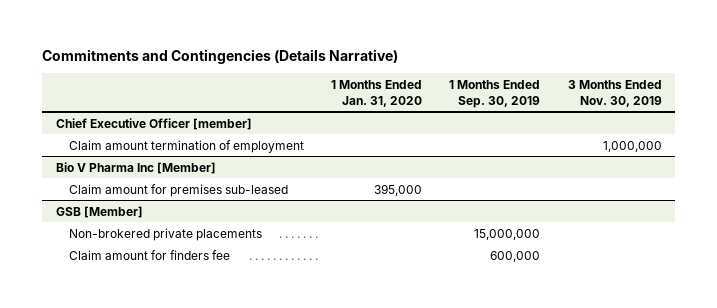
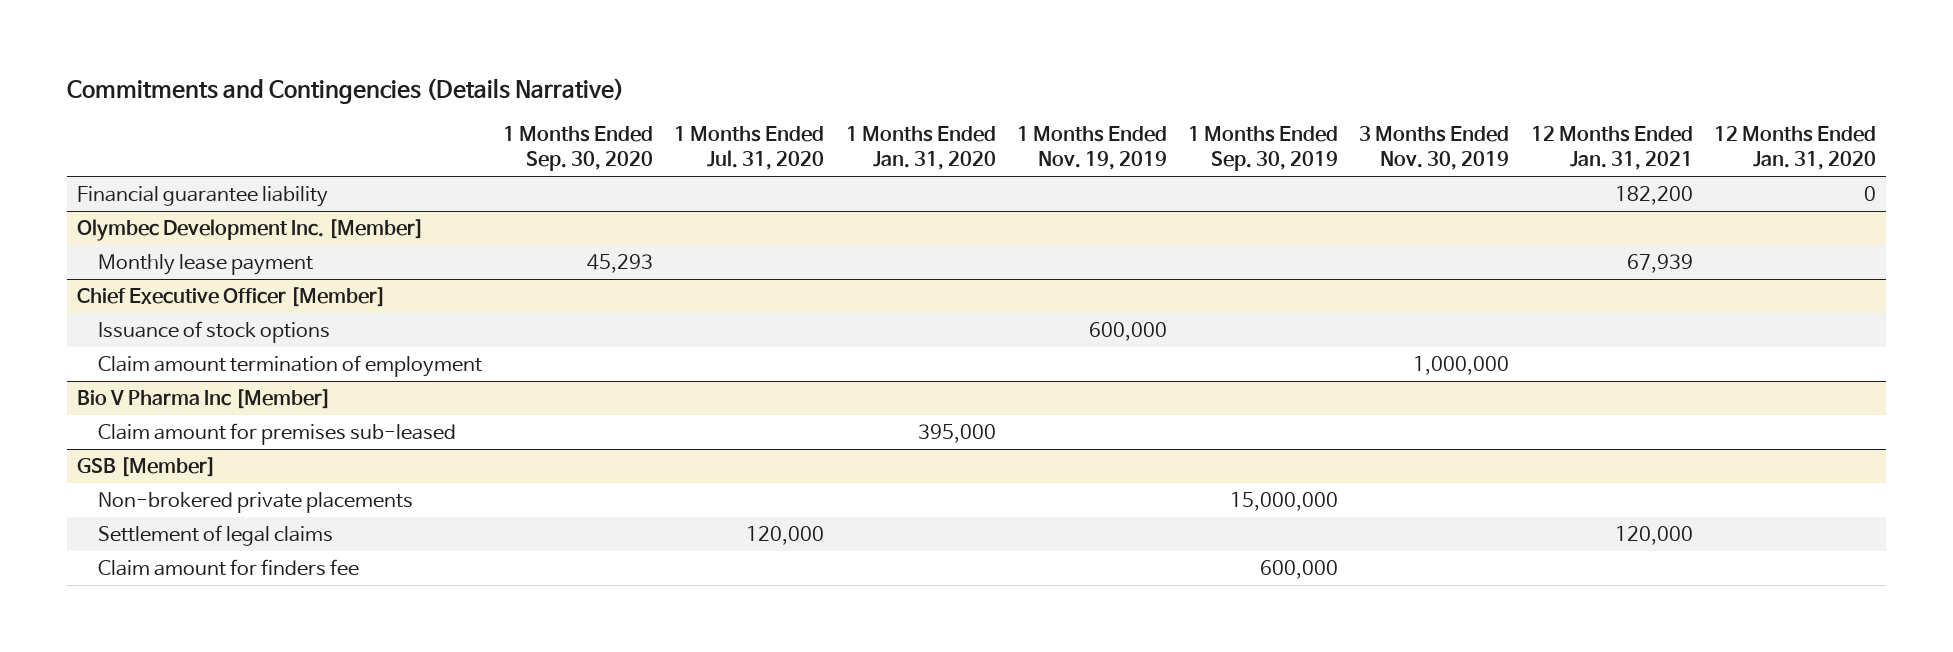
none -> [503,126,654,172] 1 Months Ended Sep. 30, 2020
none -> [674,126,825,171] 1 Months Ended Jul. 31, 2020
none -> [1016,126,1167,171] 1 Months Ended Nov. 19, 2019
none -> [1530,126,1693,171] 12 Months Ended Jan. 31, 2021
none -> [1713,126,1876,171] 12 Months Ended Jan. 31, 2020
none -> [77,186,329,208] Financial guarantee liability
none -> [77,219,425,242] Olymbec Development Inc. [Member]
none -> [97,254,313,276] Monthly lease payment
[55,117,252,130] Chief Executive Officer [member] -> [77,287,387,308] Chief Executive Officer [Member]
none -> [97,321,330,344] Issuance of stock options
none -> [97,525,333,547] Settlement of legal claims

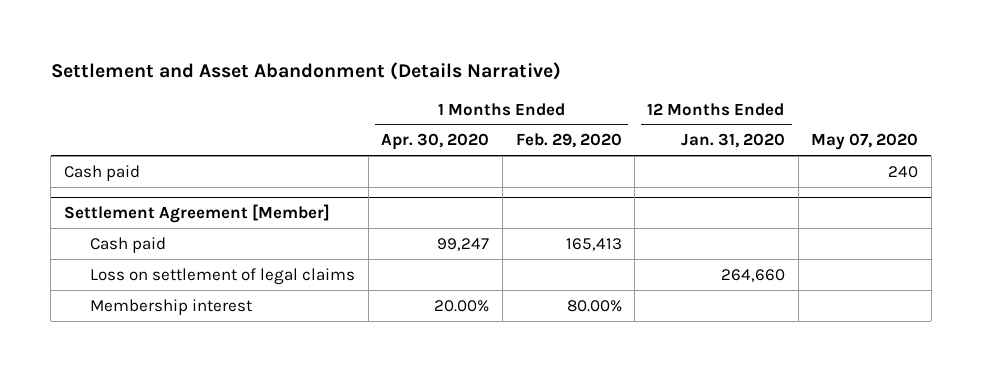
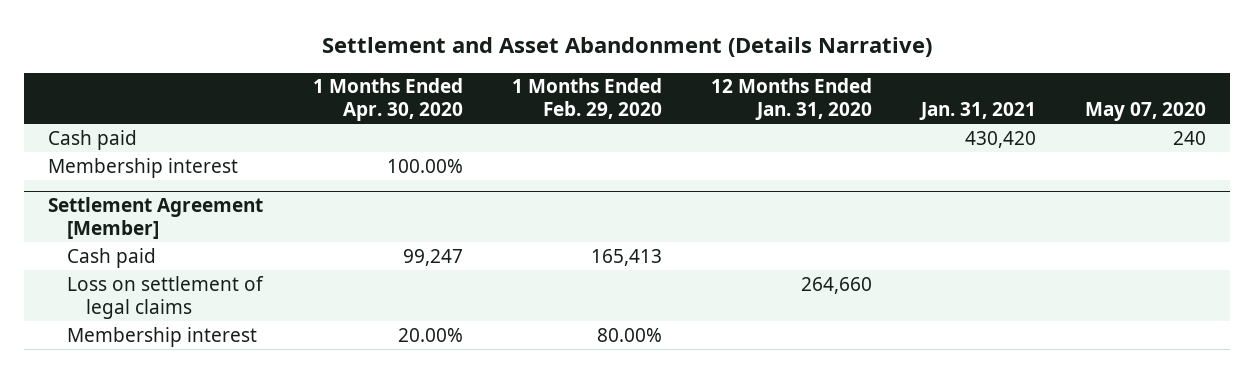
none -> [918,102,1036,121] Jan. 31, 2021
none -> [48,157,239,178] Membership interest

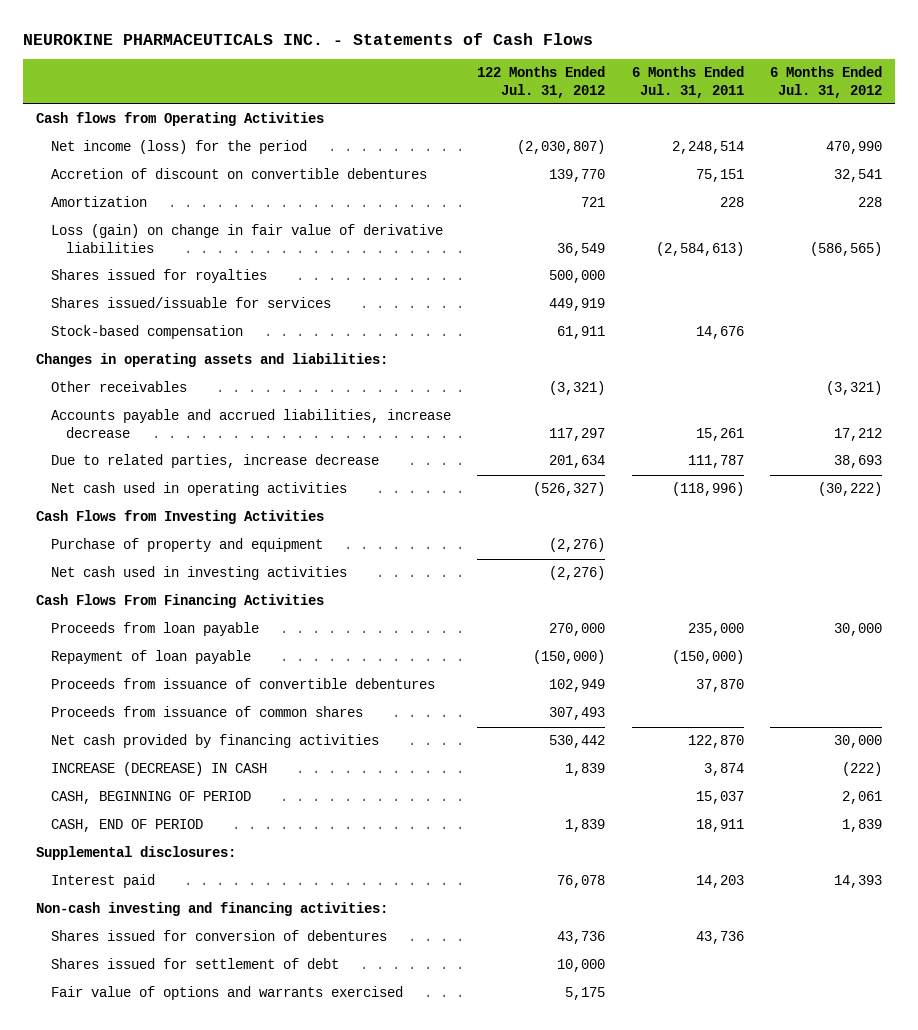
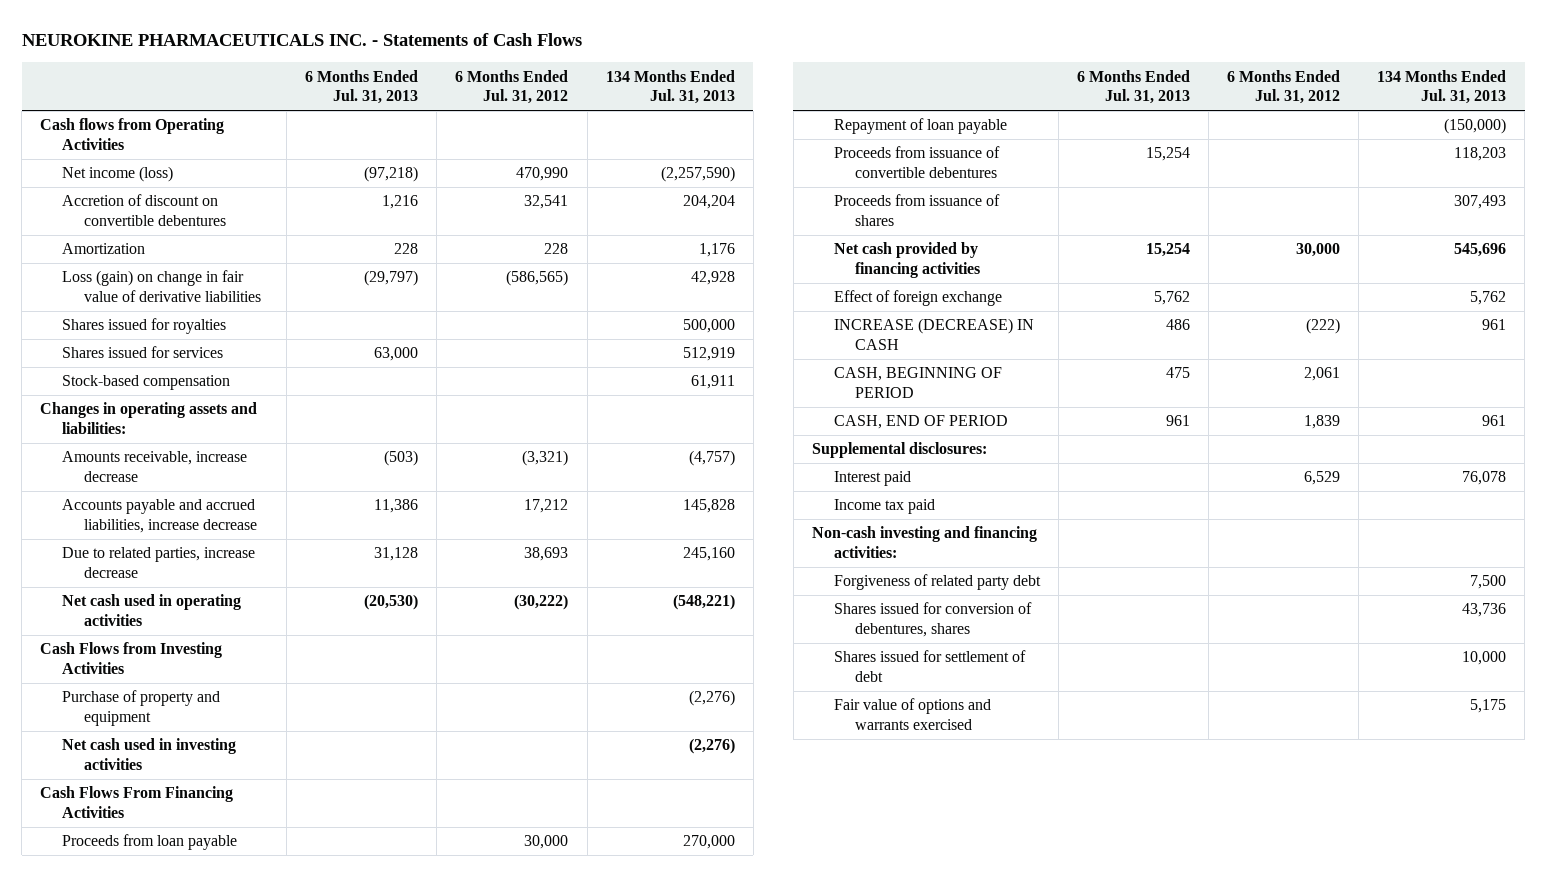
[477,66,606,98] 122 Months Ended Jul. 31, 2012 -> none
[631,66,744,98] 6 Months Ended Jul. 31, 2011 -> none
none -> [305,69,419,105] 6 Months Ended Jul. 31, 2013
none -> [605,69,735,105] 134 Months Ended Jul. 31, 2013
[50,140,307,155] Net income (loss) for the period -> [62,166,174,183] Net income (loss)
[50,297,331,309] Shares issued/issuable for services -> [62,346,224,359] Shares issued for services
[50,381,187,393] Other receivables -> [62,451,248,482] Amounts receivable, increase decrease
[50,706,363,718] Proceeds from issuance of common shares -> [833,194,1000,226] Proceeds from issuance of shares
none -> [833,290,1002,307] Effect of foreign exchange
[834,875,883,889] 14,393 -> [1303,471,1340,486] 6,529
none -> [833,499,935,515] Income tax paid
none -> [833,574,1041,591] Forgiveness of related party debt
[50,930,387,942] Shares issued for conversion of debentures -> [833,602,1032,637] Shares issued for conversion of debentures, shares

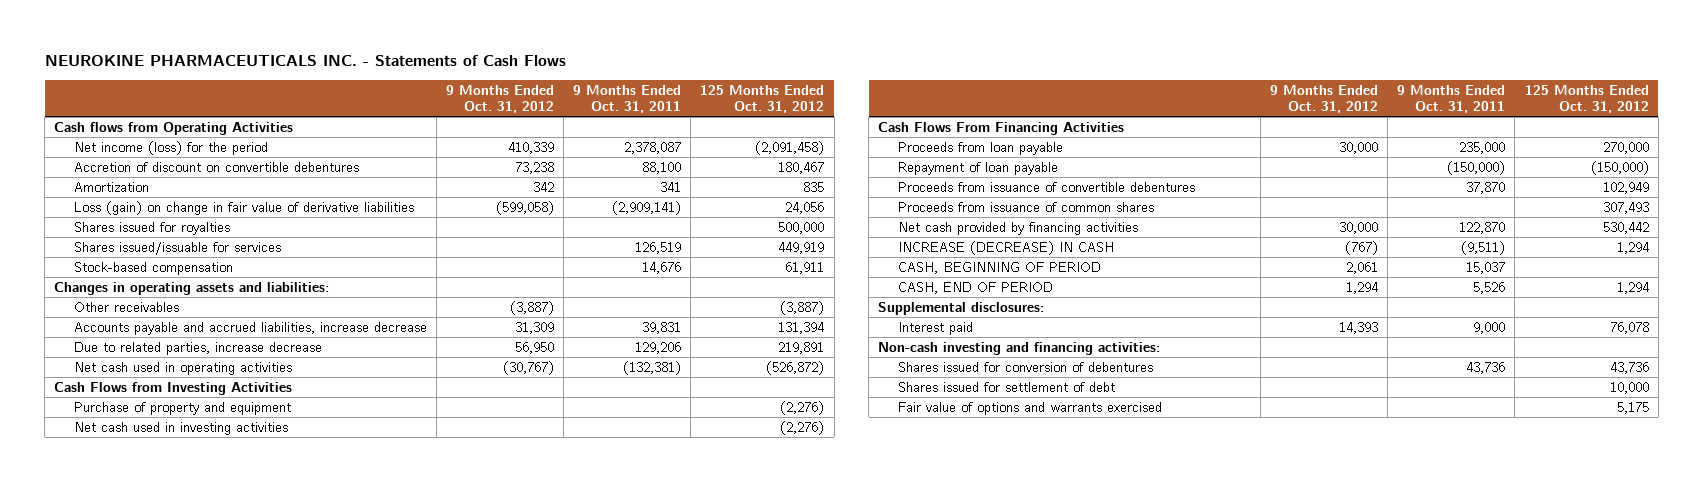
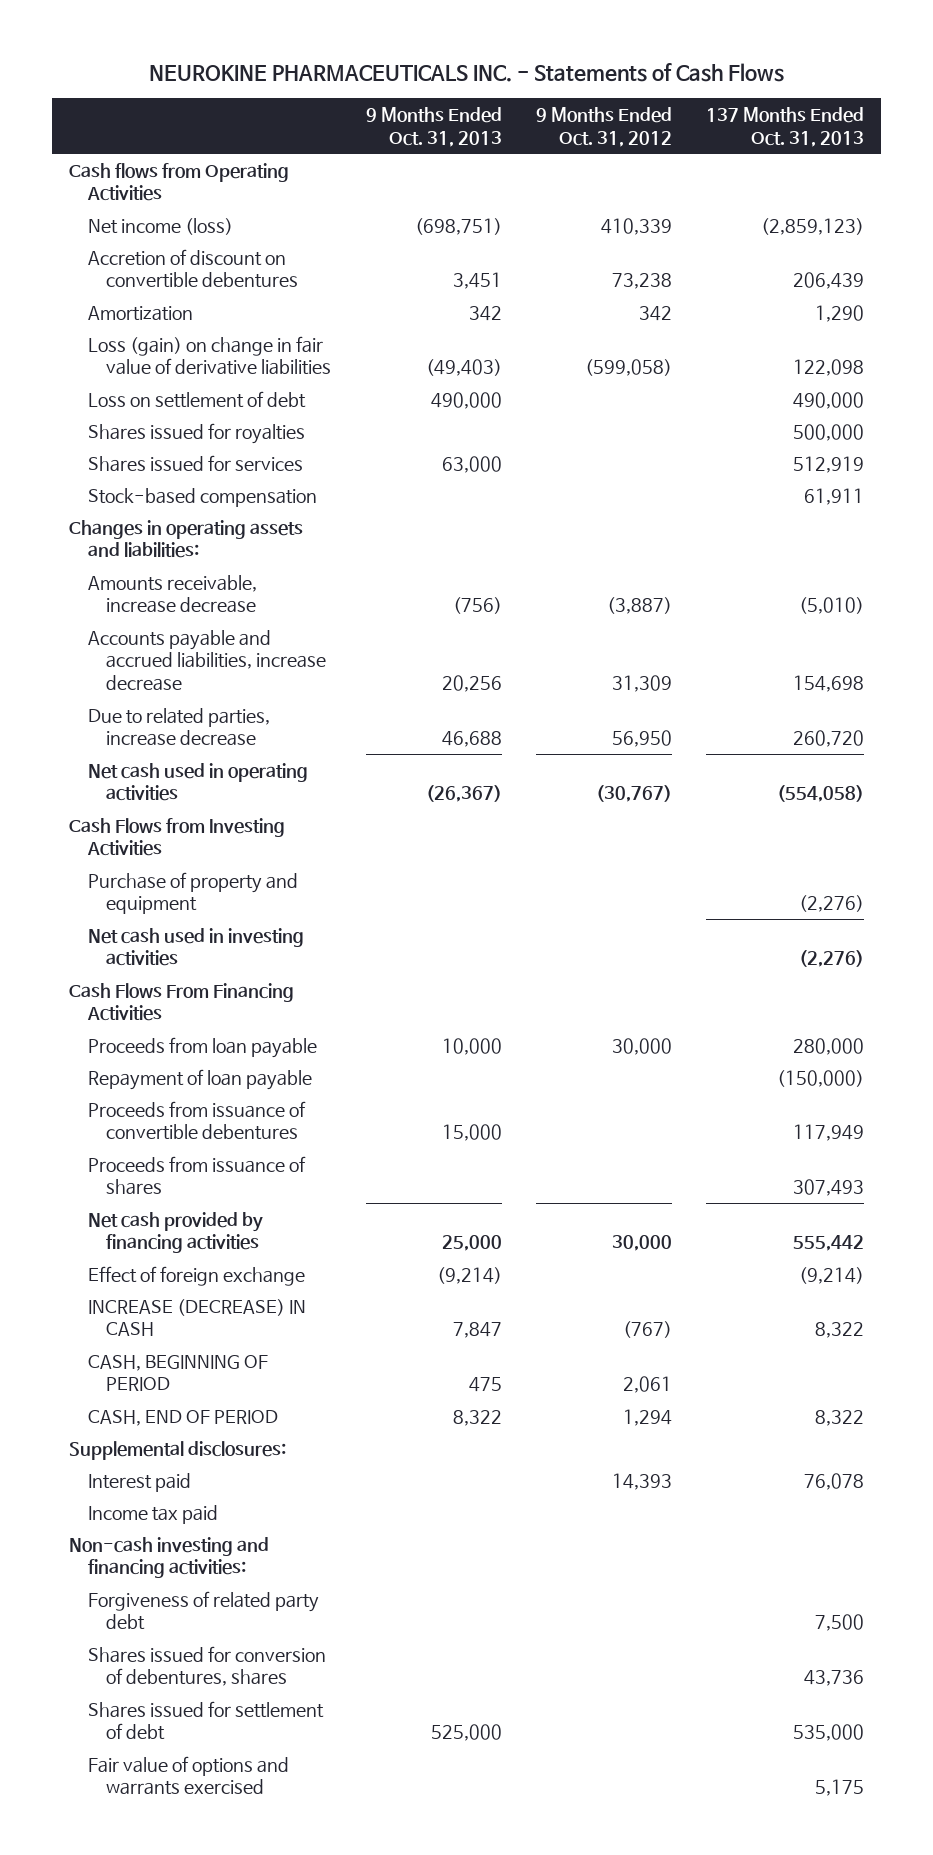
[573,84,682,113] 9 Months Ended Oct. 31, 2011 -> none
[700,84,825,113] 125 Months Ended Oct. 31, 2012 -> none
none -> [365,106,502,147] 9 Months Ended Oct. 31, 2013
none -> [705,106,864,147] 137 Months Ended Oct. 31, 2013
[73,140,268,155] Net income (loss) for the period -> [87,217,233,235] Net income (loss)
none -> [87,390,306,408] Loss on settlement of debt
[73,241,281,255] Shares issued/issuable for services -> [87,454,303,472] Shares issued for services
[73,301,179,312] Other receivables -> [87,574,257,614] Amounts receivable, increase decrease
[897,201,1154,212] Proceeds from issuance of common shares -> [87,1155,306,1196] Proceeds from issuance of shares
none -> [87,1265,305,1286] Effect of foreign exchange
none -> [87,1504,218,1524] Income tax paid
none -> [87,1590,319,1631] Forgiveness of related party debt
[897,361,1153,372] Shares issued for conversion of debentures -> [87,1645,326,1687] Shares issued for conversion of debentures, shares

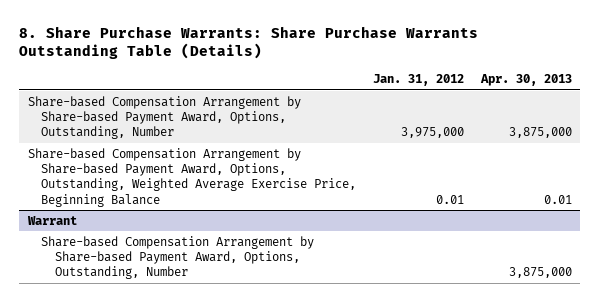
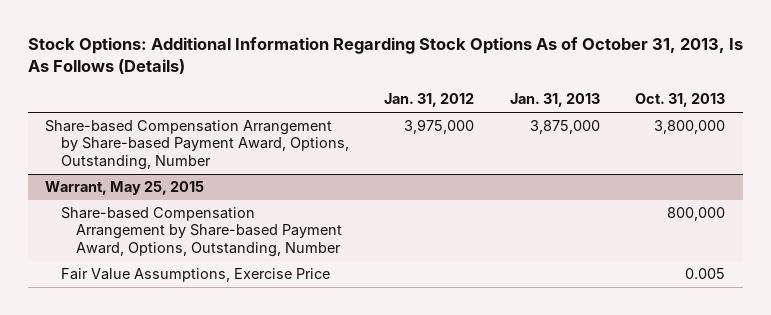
[19,25,479,60] 8. Share Purchase Warrants: Share Purchase Warrants Outstanding Table (Details) -> [27,36,743,74] Stock Options: Additional Information Regarding Stock Options As of October 31, 2013, Is As Follows (Details)
[479,74,572,87] Apr. 30, 2013 -> none
none -> [509,93,600,108] Jan. 31, 2013
none -> [635,93,726,108] Oct. 31, 2013
[27,147,357,207] Share-based Compensation Arrangement by Share-based Payment Award, Options, Outstanding, Weighted Average Exercise Price, Beginning Balance -> none
[26,215,77,225] Warrant -> [45,181,205,196] Warrant, May 25, 2015
none -> [60,268,330,283] Fair Value Assumptions, Exercise Price

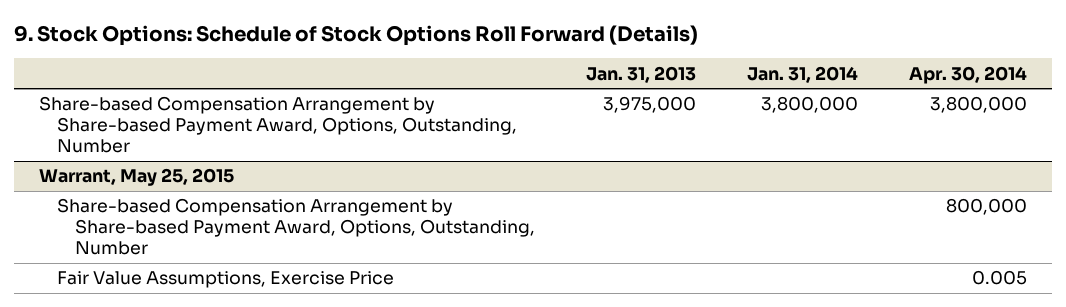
[27,36,743,74] Stock Options: Additional Information Regarding Stock Options As of October 31, 2013, Is As Follows (Details) -> [13,24,698,46] 9. Stock Options: Schedule of Stock Options Roll Forward (Details)
[384,93,475,108] Jan. 31, 2012 -> none
[635,93,726,108] Oct. 31, 2013 -> none
none -> [746,65,858,83] Jan. 31, 2014
none -> [908,65,1027,84] Apr. 30, 2014
[529,120,600,135] 3,875,000 -> [602,96,696,114] 3,975,000

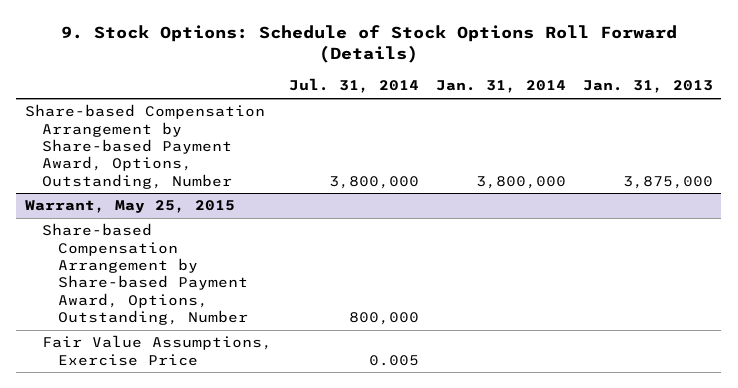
[908,65,1027,84] Apr. 30, 2014 -> none
none -> [288,78,419,94] Jul. 31, 2014
[602,96,696,114] 3,975,000 -> [622,175,713,189] 3,875,000

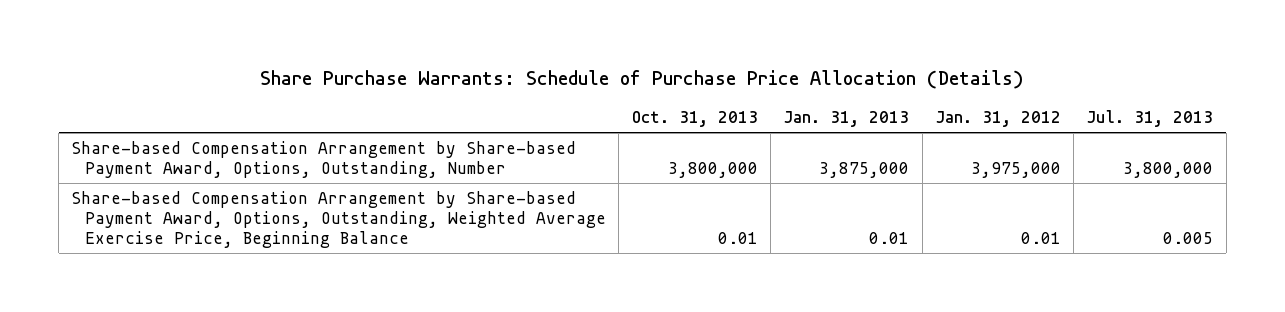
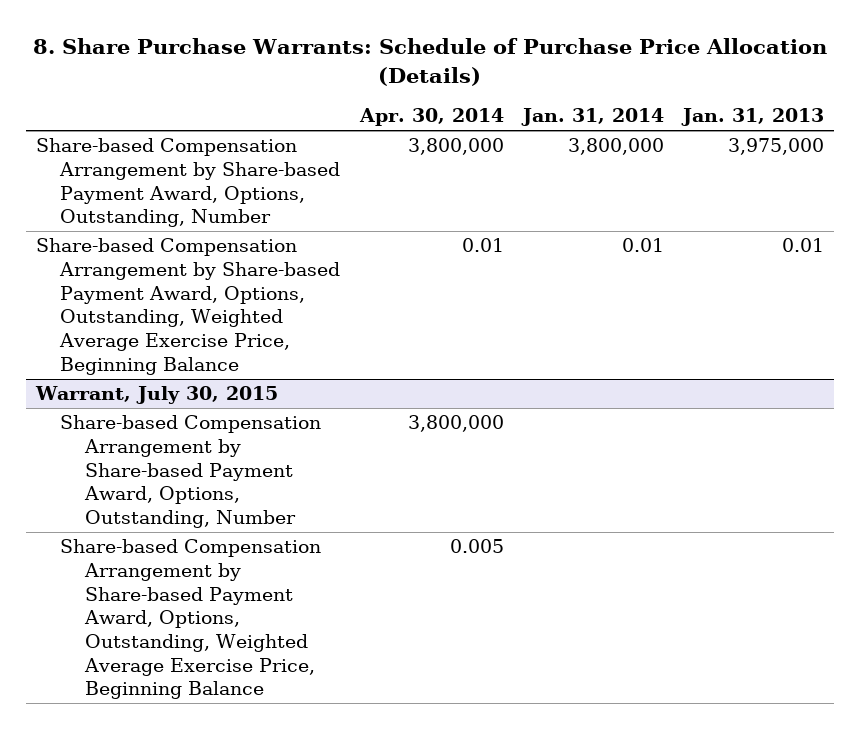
[260,70,1025,90] Share Purchase Warrants: Schedule of Purchase Price Allocation (Details) -> [32,38,827,86] 8. Share Purchase Warrants: Schedule of Purchase Price Allocation (Details)
[631,110,758,127] Oct. 31, 2013 -> none
[934,110,1061,127] Jan. 31, 2012 -> none
[1086,109,1214,127] Jul. 31, 2013 -> none
none -> [358,108,504,127] Apr. 30, 2014
none -> [520,108,664,127] Jan. 31, 2014
[819,161,910,178] 3,875,000 -> [728,138,825,156] 3,975,000
none -> [34,386,278,405] Warrant, July 30, 2015
none -> [60,415,322,529] Share-based Compensation Arrangement by Share-based Payment Award, Options, Outstanding, Number
none -> [60,539,322,700] Share-based Compensation Arrangement by Share-based Payment Award, Options, Outstanding, Weighted Average Exercise Price, Beginning Balance

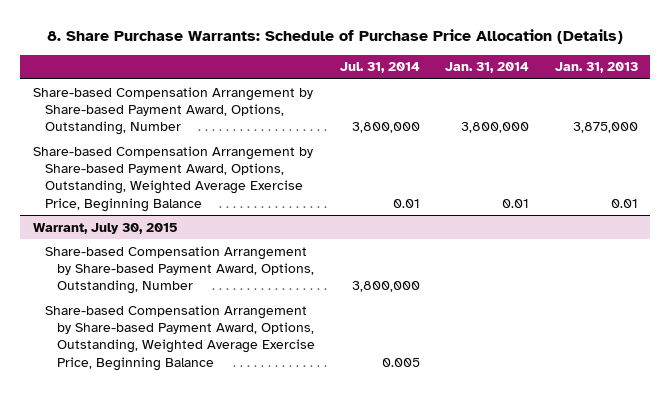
[358,108,504,127] Apr. 30, 2014 -> none
none -> [340,62,421,74] Jul. 31, 2014
[728,138,825,156] 3,975,000 -> [572,122,638,134] 3,875,000

